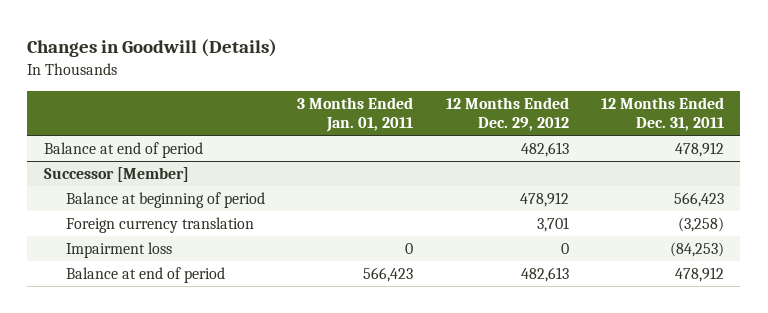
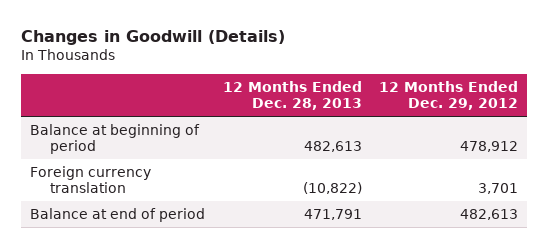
[297,96,414,133] 3 Months Ended Jan. 01, 2011 -> none
[601,96,725,132] 12 Months Ended Dec. 31, 2011 -> none
none -> [222,80,362,111] 12 Months Ended Dec. 28, 2013
[43,142,203,159] Balance at end of period -> none
[43,167,189,183] Successor [Member] -> none
[65,242,172,259] Impairment loss -> none

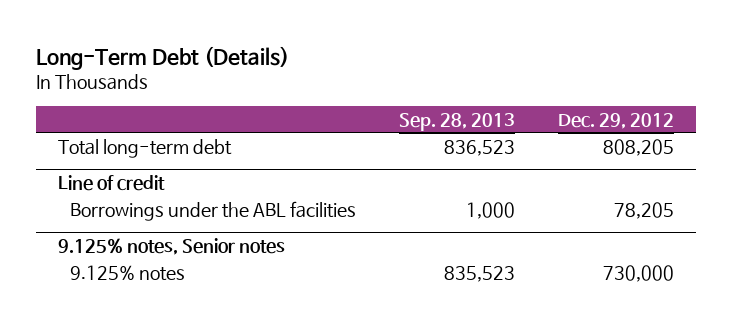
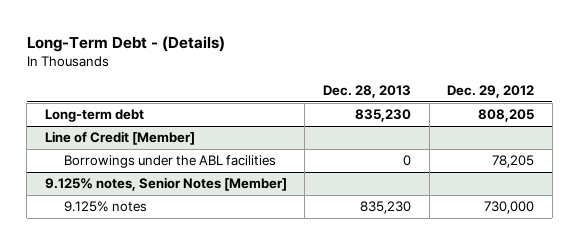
[36,45,290,70] Long-Term Debt (Details) -> [26,35,225,52] Long-Term Debt - (Details)
[399,112,516,131] Sep. 28, 2013 -> none
none -> [323,85,412,99] Dec. 28, 2013
[57,138,232,158] Total long-term debt -> [44,109,144,123] Long-term debt
[57,175,165,192] Line of credit -> [44,131,195,146] Line of Credit [Member]
[57,238,285,256] 9.125% notes, Senior notes -> [44,177,287,192] 9.125% notes, Senior Notes [Member]

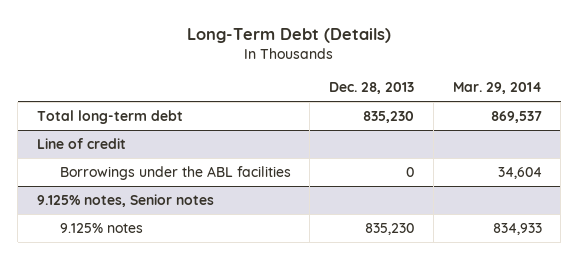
[26,35,225,52] Long-Term Debt - (Details) -> [187,27,392,43] Long-Term Debt (Details)
[447,85,535,99] Dec. 29, 2012 -> none
none -> [452,82,542,95] Mar. 29, 2014
[44,109,144,123] Long-term debt -> [37,110,184,125] Total long-term debt
[44,131,195,146] Line of Credit [Member] -> [37,138,127,150] Line of credit
[44,177,287,192] 9.125% notes, Senior Notes [Member] -> [37,194,215,208] 9.125% notes, Senior notes

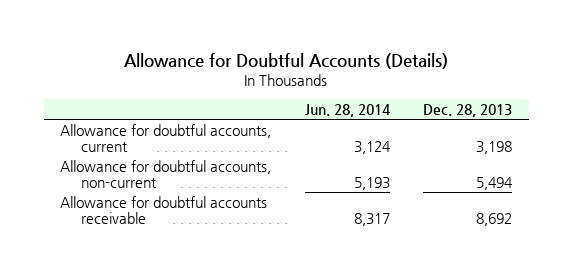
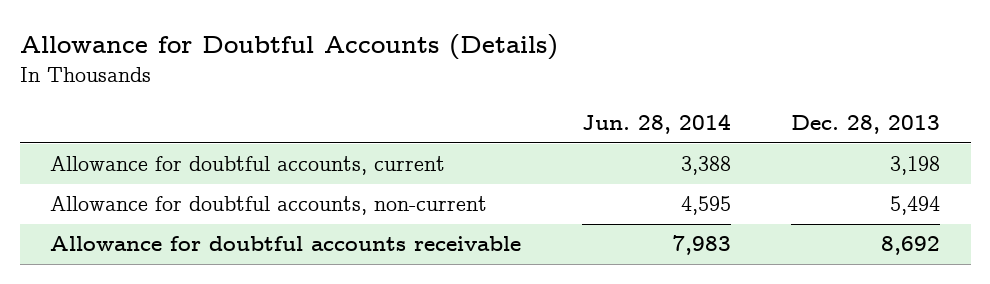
[353,141,391,155] 3,124 -> [680,156,731,176] 3,388
[353,177,390,191] 5,193 -> [680,196,731,216] 4,595
[353,213,390,227] 8,317 -> [671,235,731,256] 7,983

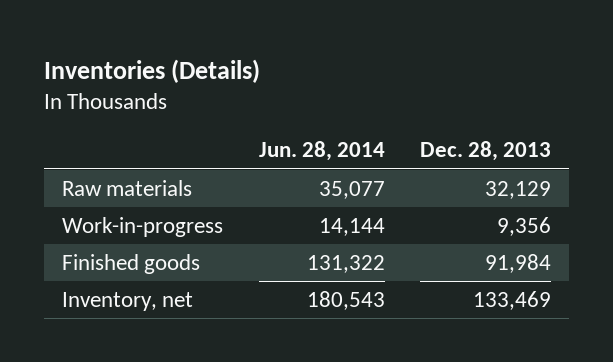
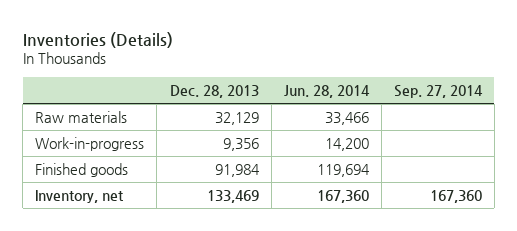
none -> [393,85,483,99] Sep. 27, 2014
[318,180,385,199] 35,077 -> [324,111,369,125] 33,466
[318,217,385,236] 14,144 -> [324,137,369,151] 14,200
[306,254,385,273] 131,322 -> [316,163,370,177] 119,694
[306,290,385,310] 180,543 -> [316,189,369,203] 167,360

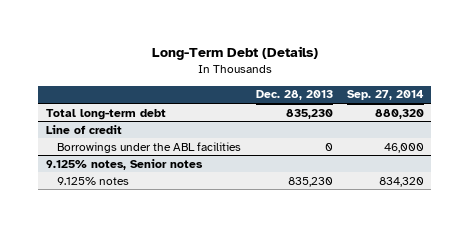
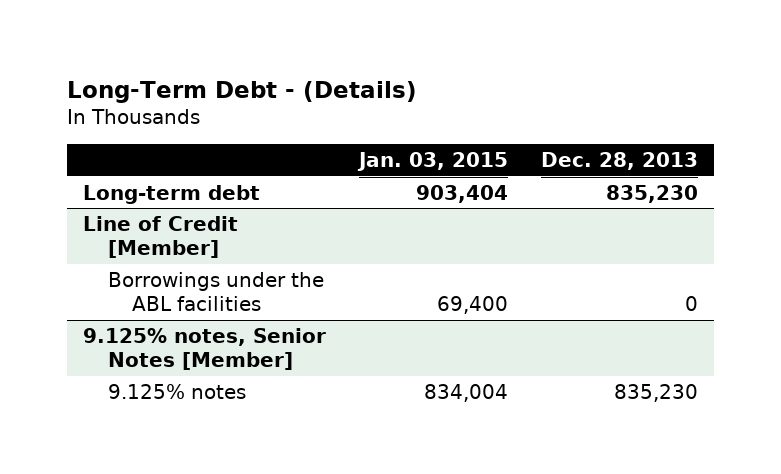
[151,46,318,61] Long-Term Debt (Details) -> [67,80,418,103] Long-Term Debt - (Details)
[347,90,425,101] Sep. 27, 2014 -> none
none -> [357,152,509,172] Jan. 03, 2015
[45,108,166,120] Total long-term debt -> [83,184,261,204] Long-term debt
[45,124,122,134] Line of credit -> [83,215,239,259] Line of Credit [Member]
[45,158,203,170] 9.125% notes, Senior notes -> [83,327,327,371] 9.125% notes, Senior Notes [Member]

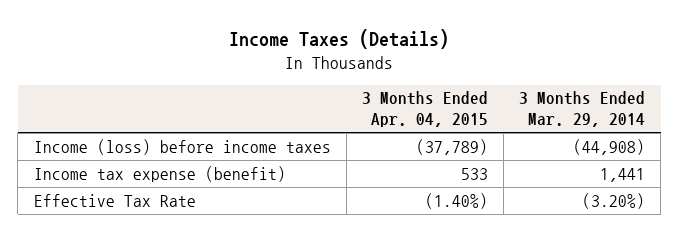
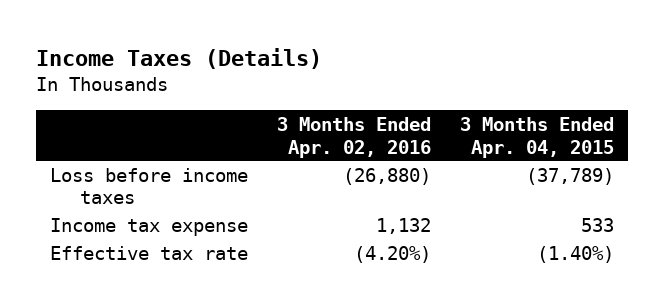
[518,91,645,128] 3 Months Ended Mar. 29, 2014 -> none
none -> [276,117,431,158] 3 Months Ended Apr. 02, 2016
[33,138,331,155] Income (loss) before income taxes -> [50,167,249,205] Loss before income taxes
[33,165,286,182] Income tax expense (benefit) -> [50,217,249,236] Income tax expense
[33,193,196,207] Effective Tax Rate -> [50,245,249,260] Effective tax rate

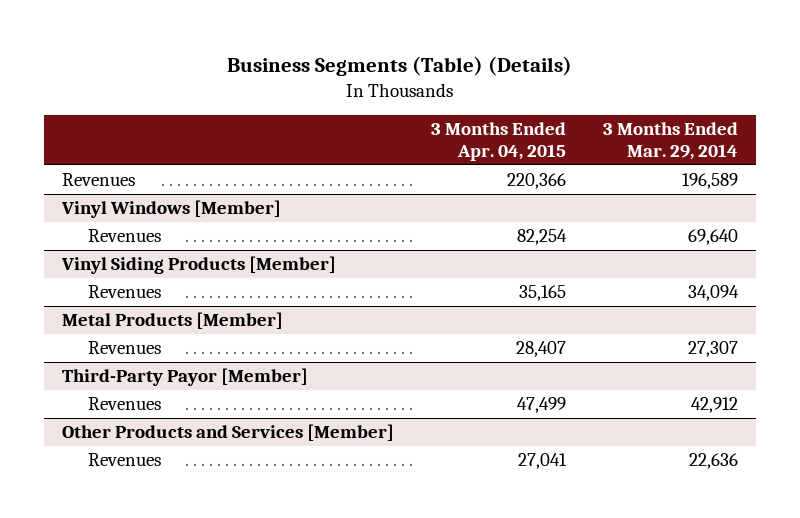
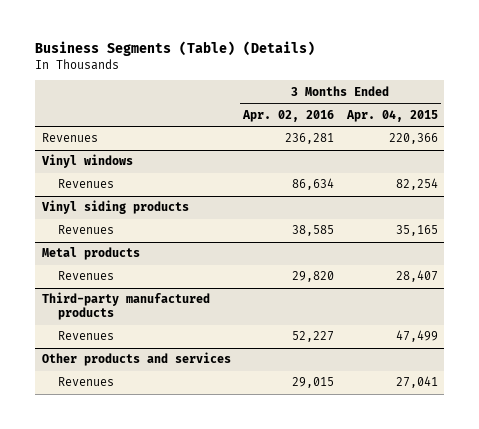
[602,122,738,161] 3 Months Ended Mar. 29, 2014 -> none
none -> [242,109,335,122] Apr. 02, 2016
[61,200,282,219] Vinyl Windows [Member] -> [41,154,133,169] Vinyl windows
[61,256,337,275] Vinyl Siding Products [Member] -> [41,200,189,215] Vinyl siding products
[62,312,284,330] Metal Products [Member] -> [41,247,140,261] Metal products
[62,368,309,387] Third-Party Payor [Member] -> [41,292,210,321] Third-party manufactured products
[62,424,395,442] Other Products and Services [Member] -> [41,352,231,367] Other products and services

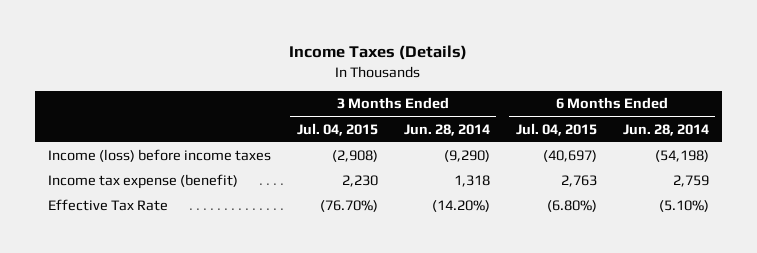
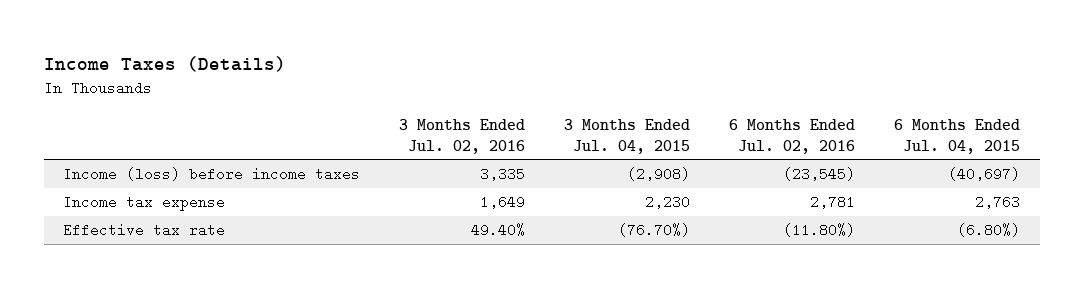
[403,123,490,136] Jun. 28, 2014 -> none
[622,123,709,136] Jun. 28, 2014 -> none
none -> [399,118,526,154] 3 Months Ended Jul. 02, 2016
none -> [729,118,856,154] 6 Months Ended Jul. 02, 2016
[47,174,238,190] Income tax expense (benefit) -> [63,195,226,212] Income tax expense
[47,199,168,212] Effective Tax Rate -> [63,223,226,238] Effective tax rate

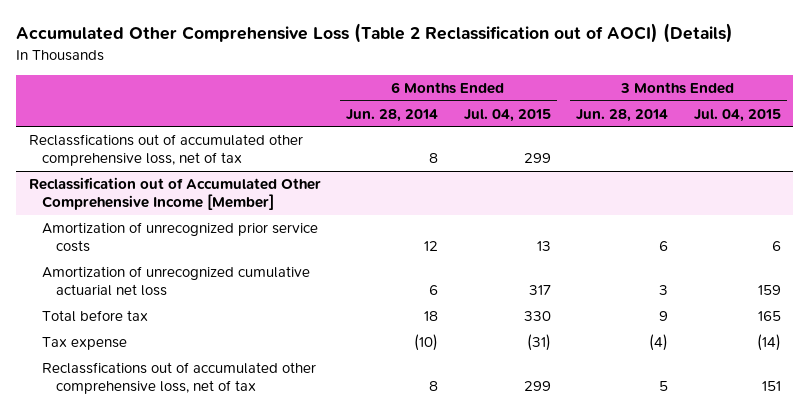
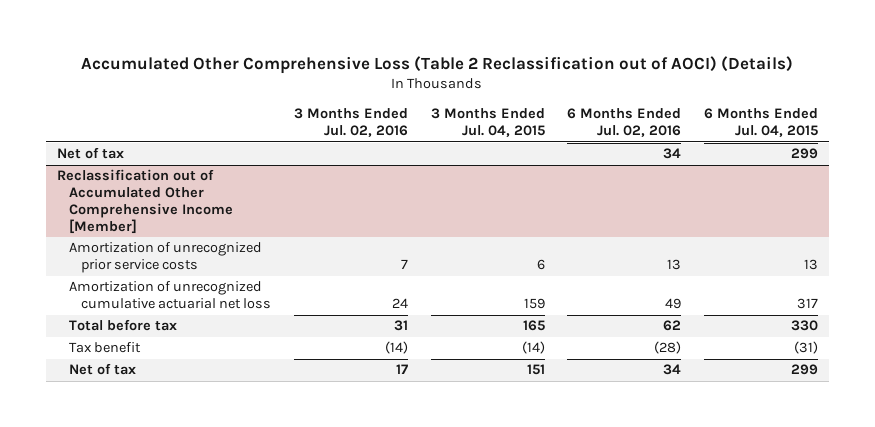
[346,108,439,122] Jun. 28, 2014 -> none
[576,108,669,122] Jun. 28, 2014 -> none
none -> [294,108,409,138] 3 Months Ended Jul. 02, 2016
none -> [567,108,682,138] 6 Months Ended Jul. 02, 2016
[28,134,303,166] Reclassfications out of accumulated other comprehensive loss, net of tax -> [57,147,125,160] Net of tax
[42,337,128,351] Tax expense -> [69,342,142,354] Tax benefit
[42,362,317,394] Reclassfications out of accumulated other comprehensive loss, net of tax -> [69,363,137,376] Net of tax

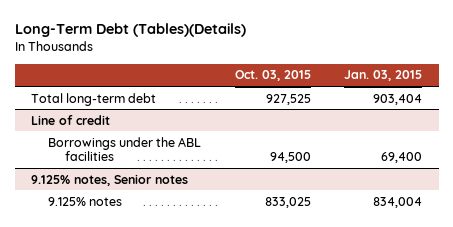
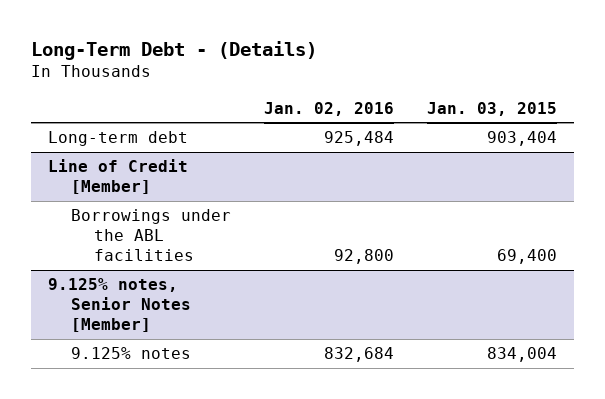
[14,23,246,38] Long-Term Debt (Tables)(Details) -> [31,40,318,60] Long-Term Debt - (Details)
[234,70,311,82] Oct. 03, 2015 -> none
none -> [264,101,395,116] Jan. 02, 2016
[31,92,157,106] Total long-term debt -> [47,131,188,147] Long-term debt
[31,114,111,125] Line of credit -> [47,159,188,195] Line of Credit [Member]
[31,173,189,186] 9.125% notes, Senior notes -> [47,278,192,333] 9.125% notes, Senior Notes [Member]

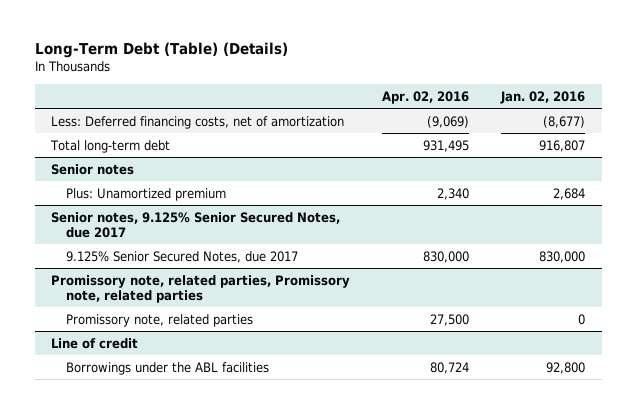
[31,40,318,60] Long-Term Debt - (Details) -> [34,42,288,59] Long-Term Debt (Table) (Details)
[427,101,558,116] Jan. 03, 2015 -> none
none -> [382,90,470,104] Apr. 02, 2016
none -> [50,115,344,129] Less: Deferred financing costs, net of amortization
[47,131,188,147] Long-term debt -> [49,139,170,153] Total long-term debt
[324,131,395,147] 925,484 -> [539,139,586,152] 916,807
none -> [50,163,134,175] Senior notes
none -> [65,187,226,201] Plus: Unamortized premium
none -> [50,211,340,238] Senior notes, 9.125% Senior Secured Notes, due 2017
none -> [65,250,298,263] 9.125% Senior Secured Notes, due 2017
none -> [50,274,350,303] Promissory note, related parties, Promissory note, related parties
none -> [65,313,253,327] Promissory note, related parties
[47,159,188,195] Line of Credit [Member] -> [50,337,138,349] Line of credit
[47,278,192,333] 9.125% notes, Senior Notes [Member] -> none
[71,347,192,360] 9.125% notes -> none

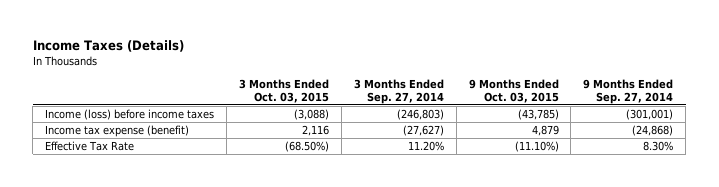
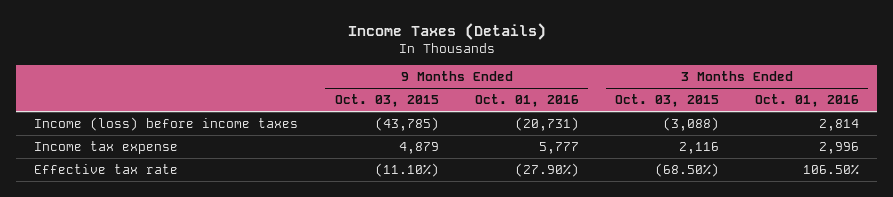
[353,78,444,104] 3 Months Ended Sep. 27, 2014 -> none
[583,78,674,104] 9 Months Ended Sep. 27, 2014 -> none
none -> [474,94,579,108] Oct. 01, 2016
none -> [754,94,859,108] Oct. 01, 2016
[45,124,190,137] Income tax expense (benefit) -> [34,140,179,154] Income tax expense
[45,140,135,151] Effective Tax Rate -> [34,163,179,174] Effective tax rate

